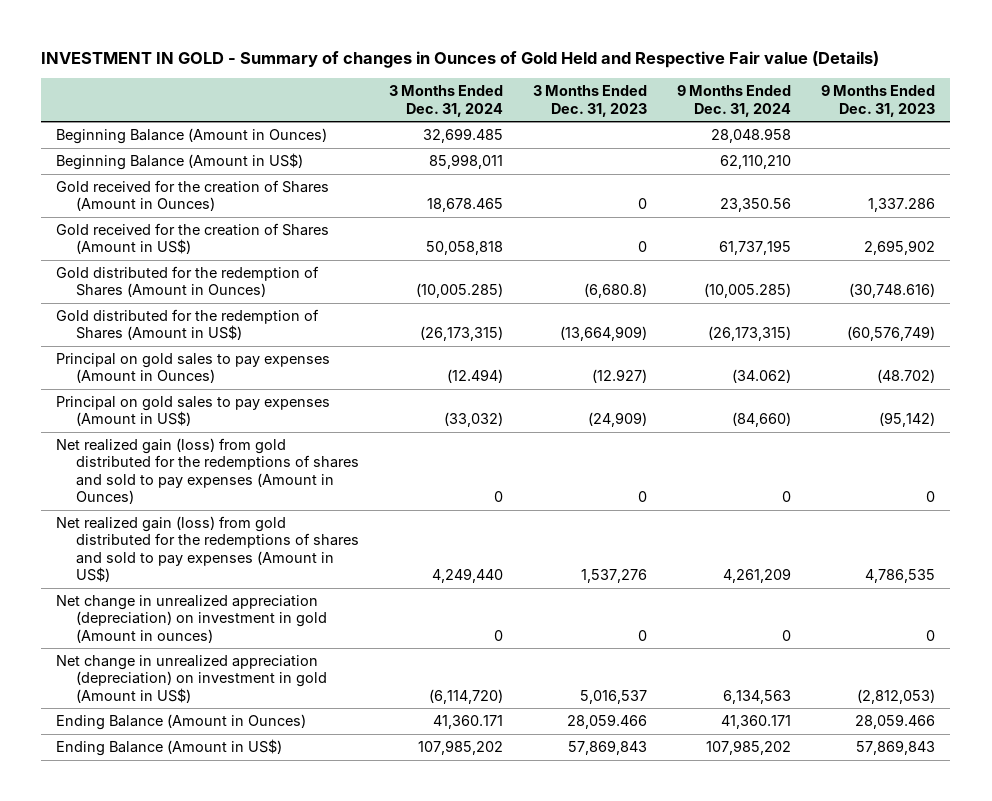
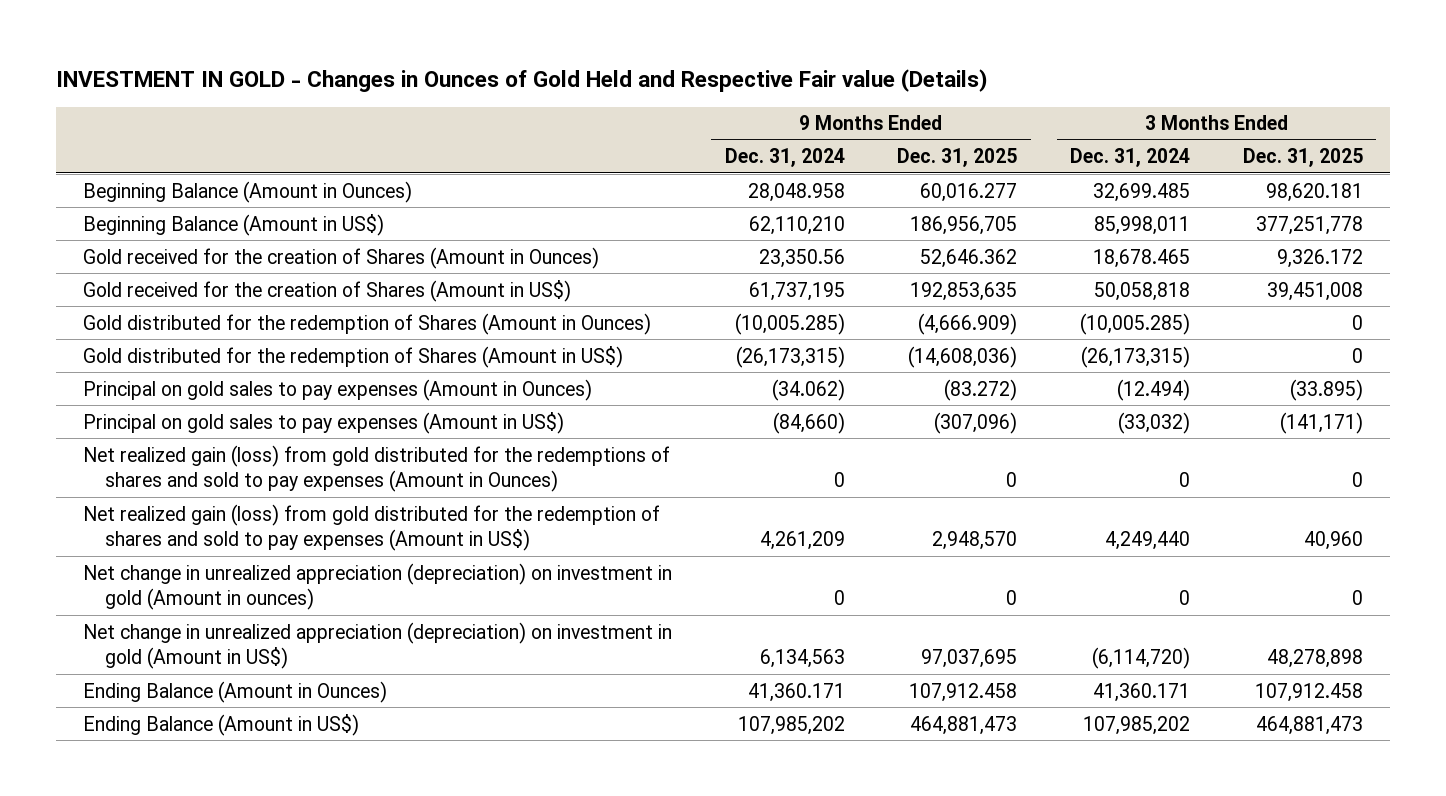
[41,50,880,68] INVESTMENT IN GOLD - Summary of changes in Ounces of Gold Held and Respective Fair value (Details) -> [56,68,989,92] INVESTMENT IN GOLD - Changes in Ounces of Gold Held and Respective Fair value (Details)
[533,85,648,117] 3 Months Ended Dec. 31, 2023 -> none
[821,85,936,117] 9 Months Ended Dec. 31, 2023 -> none
none -> [897,148,1018,168] Dec. 31, 2025
none -> [1243,148,1364,168] Dec. 31, 2025
[56,516,360,583] Net realized gain (loss) from gold distributed for the redemptions of shares and sold to pay expenses (Amount in US$) -> [82,503,660,552] Net realized gain (loss) from gold distributed for the redemption of shares and sold to pay expenses (Amount in US$)

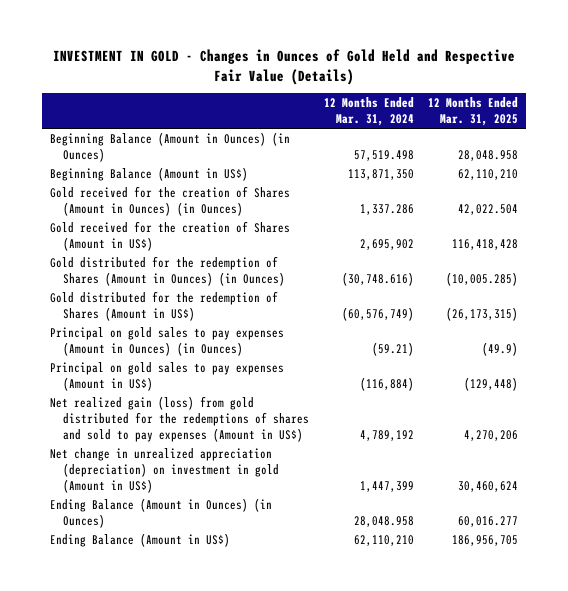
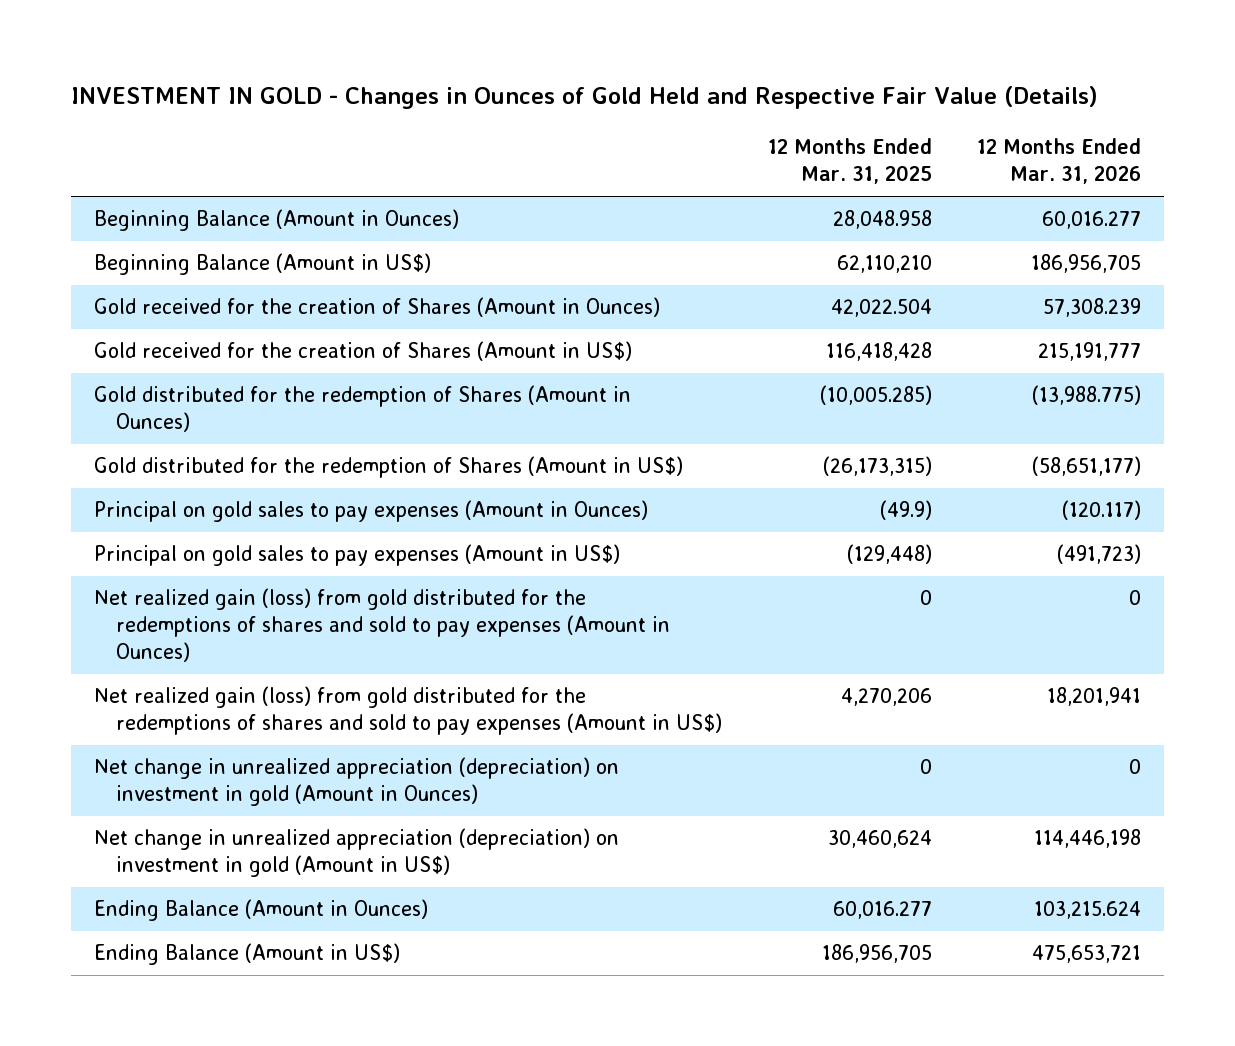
[323,97,414,126] 12 Months Ended Mar. 31, 2024 -> none
none -> [977,138,1142,185] 12 Months Ended Mar. 31, 2026
[49,131,290,162] Beginning Balance (Amount in Ounces) (in Ounces) -> [93,209,459,232] Beginning Balance (Amount in Ounces)
[49,185,290,216] Gold received for the creation of Shares (Amount in Ounces) (in Ounces) -> [93,297,660,318] Gold received for the creation of Shares (Amount in Ounces)
[49,255,285,286] Gold distributed for the redemption of Shares (Amount in Ounces) (in Ounces) -> [93,385,631,433] Gold distributed for the redemption of Shares (Amount in Ounces)
[49,326,284,356] Principal on gold sales to pay expenses (Amount in Ounces) (in Ounces) -> [93,500,648,523] Principal on gold sales to pay expenses (Amount in Ounces)
none -> [93,588,671,663] Net realized gain (loss) from gold distributed for the redemptions of shares and sold to pay expenses (Amount in Ounces)
none -> [93,757,619,807] Net change in unrealized appreciation (depreciation) on investment in gold (Amount in Ounces)
[49,497,272,528] Ending Balance (Amount in Ounces) (in Ounces) -> [93,899,428,922] Ending Balance (Amount in Ounces)

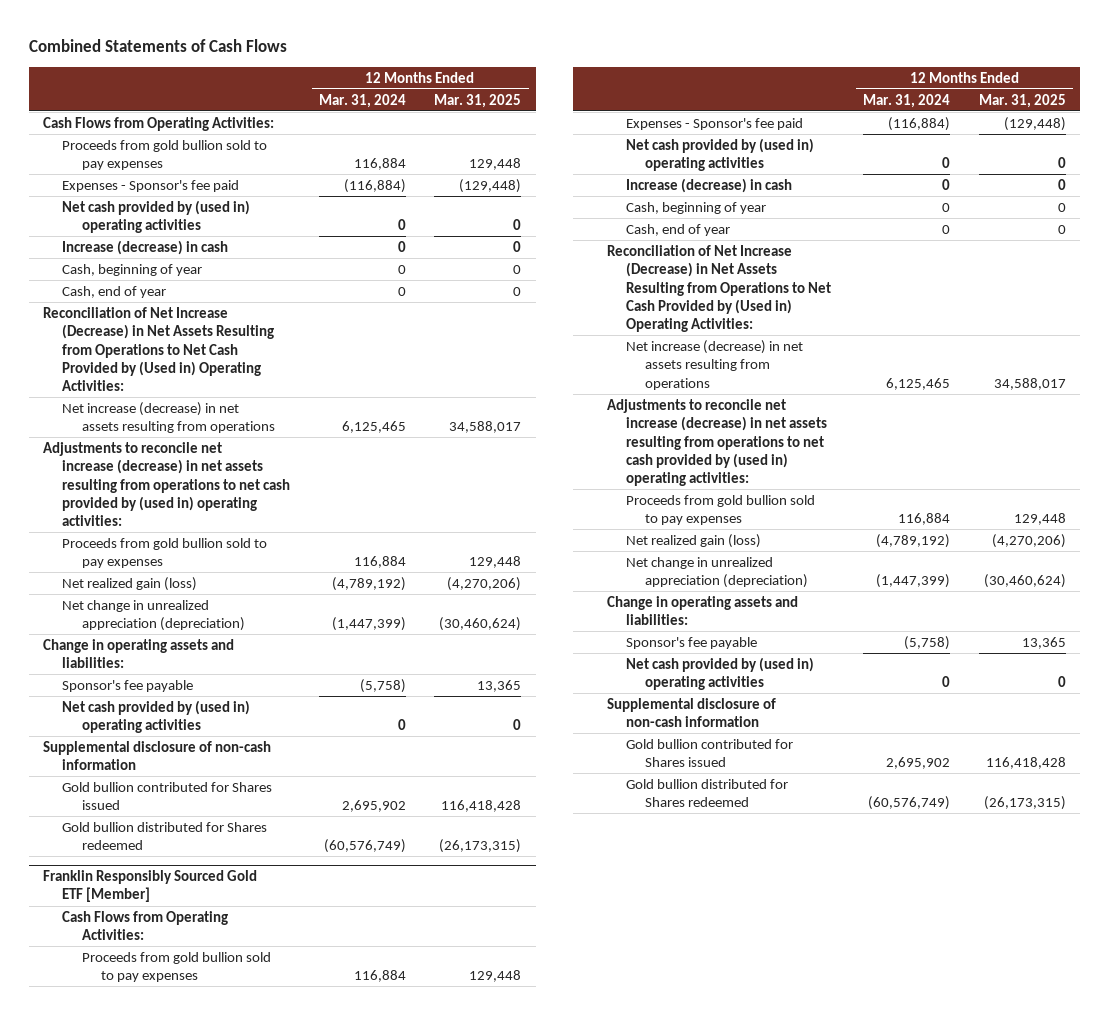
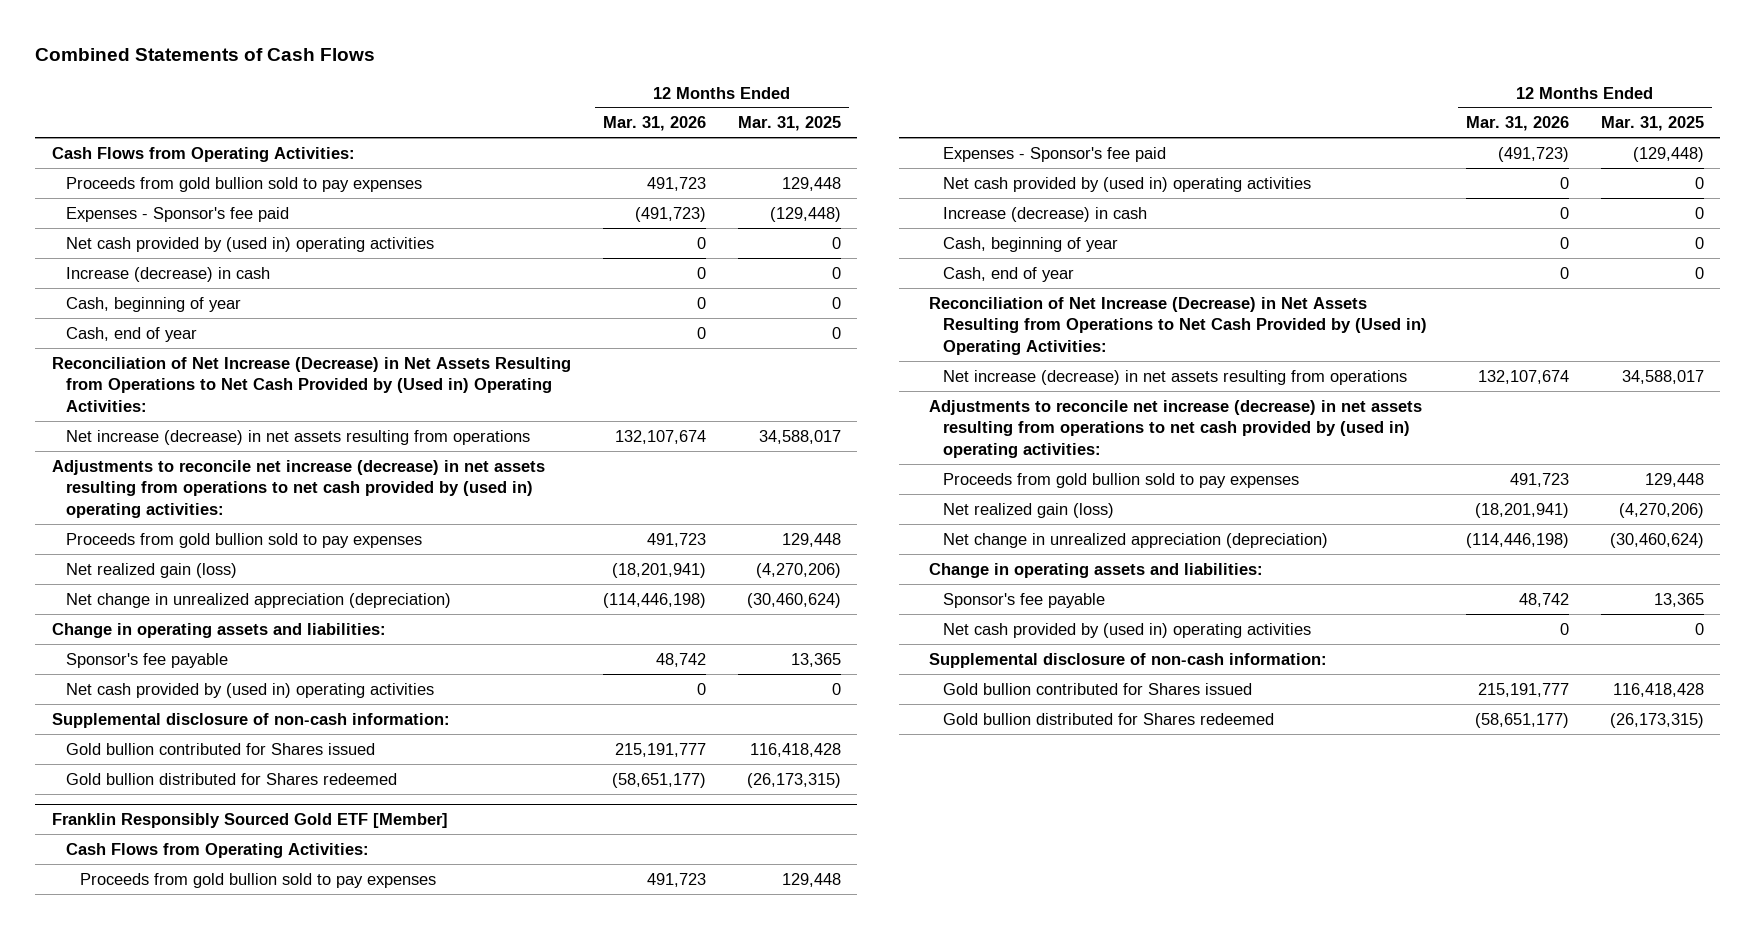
[318,93,406,108] Mar. 31, 2024 -> none
none -> [602,116,706,132] Mar. 31, 2026
[42,740,271,771] Supplemental disclosure of non-cash information -> [51,712,450,728] Supplemental disclosure of non-cash information:
[606,697,776,728] Supplemental disclosure of non-cash information -> [929,652,1328,668] Supplemental disclosure of non-cash information:

